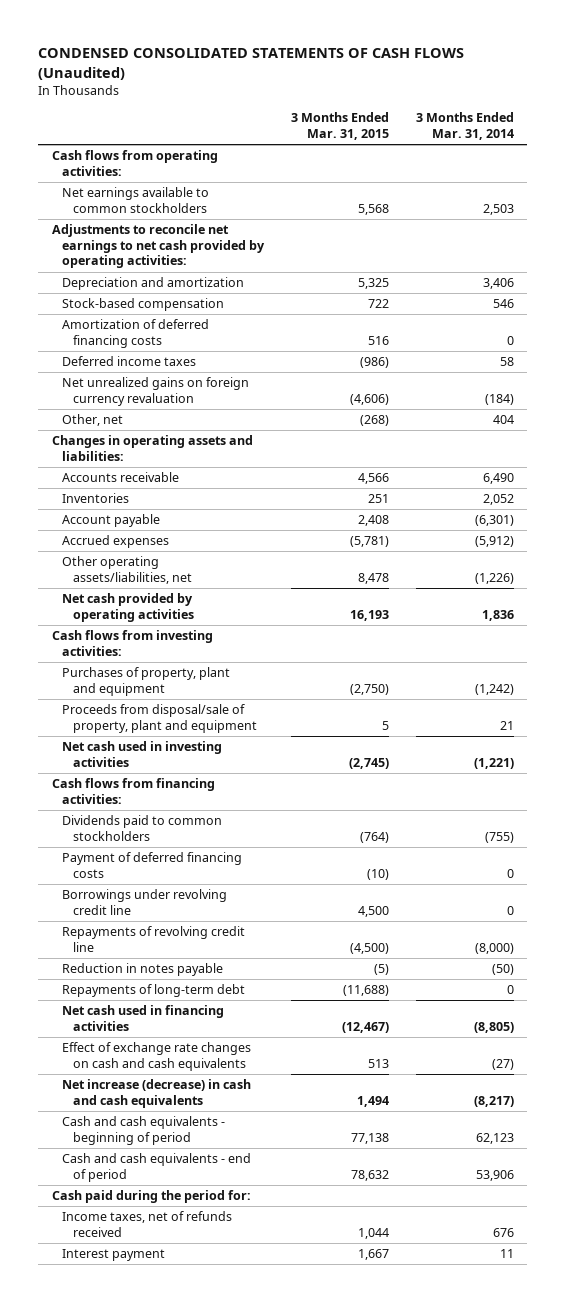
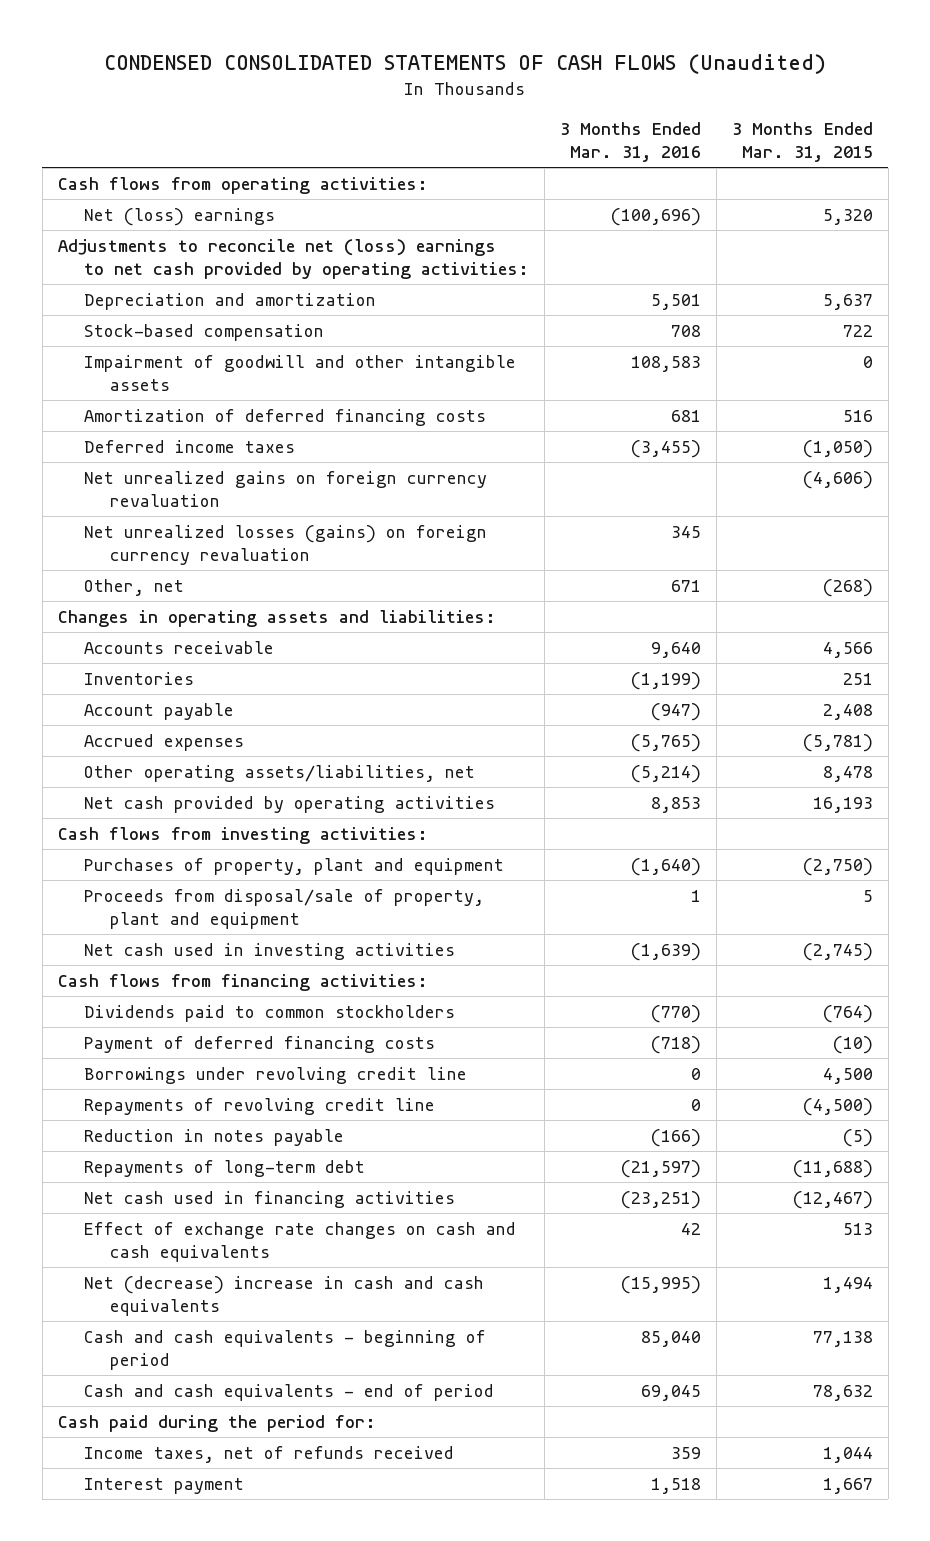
[415,112,514,140] 3 Months Ended Mar. 31, 2014 -> none
none -> [559,122,701,163] 3 Months Ended Mar. 31, 2016
[62,187,210,213] Net earnings available to common stockholders -> [83,207,275,226] Net (loss) earnings
[358,203,390,215] 5,568 -> [822,208,873,225] 5,320
[51,224,266,269] Adjustments to reconcile net earnings to net cash provided by operating activities: -> [57,238,529,279] Adjustments to reconcile net (loss) earnings to net cash provided by operating activities:
[358,278,390,290] 5,325 -> [822,293,873,310] 5,637
none -> [83,354,516,391] Impairment of goodwill and other intangible assets
[360,357,390,369] (986) -> [802,439,873,458] (1,050)
none -> [83,524,487,565] Net unrealized losses (gains) on foreign currency revaluation
[62,1079,252,1108] Net increase (decrease) in cash and cash equivalents -> [83,1275,484,1316] Net (decrease) increase in cash and cash equivalents

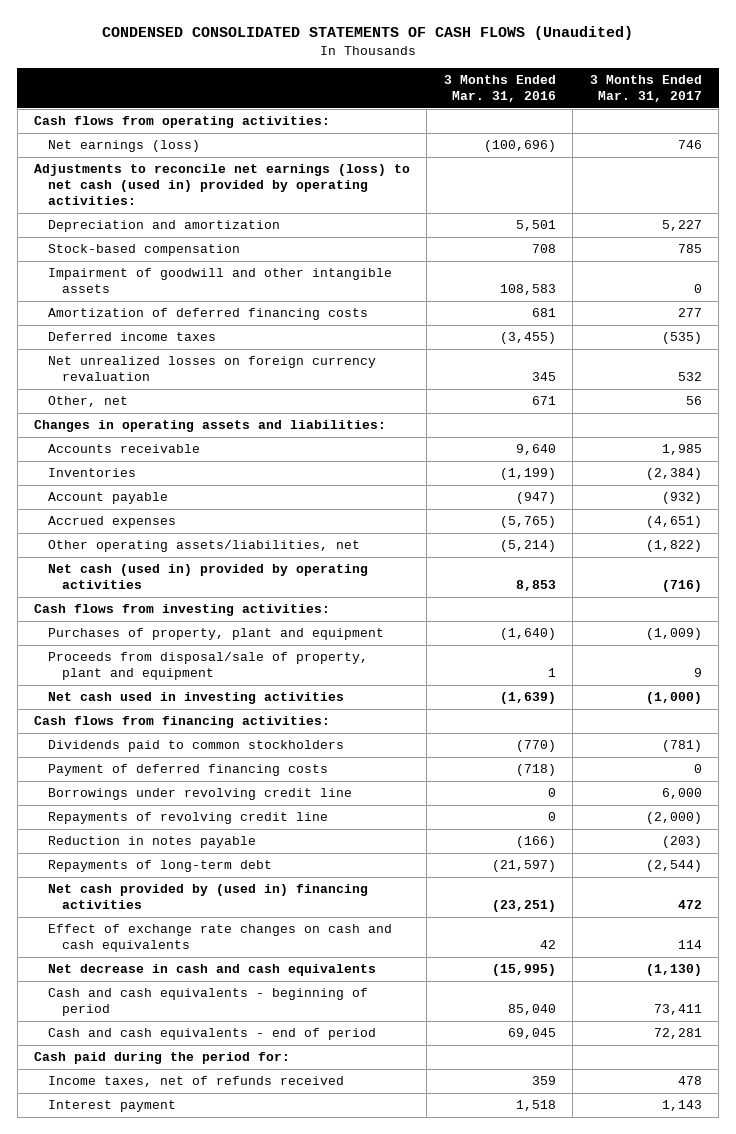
[731,122,873,163] 3 Months Ended Mar. 31, 2015 -> none
none -> [589,74,702,102] 3 Months Ended Mar. 31, 2017
[83,207,275,226] Net (loss) earnings -> [48,140,201,153] Net earnings (loss)
[57,238,529,279] Adjustments to reconcile net (loss) earnings to net cash provided by operating activities: -> [34,164,411,206] Adjustments to reconcile net earnings (loss) to net cash (used in) provided by operating activities:
[83,470,487,507] Net unrealized gains on foreign currency revaluation -> none
[83,524,487,565] Net unrealized losses (gains) on foreign currency revaluation -> [48,356,377,382] Net unrealized losses on foreign currency revaluation
[83,795,495,813] Net cash provided by operating activities -> [48,564,369,590] Net cash (used in) provided by operating activities
[83,1190,455,1208] Net cash used in financing activities -> [48,884,369,910] Net cash provided by (used in) financing activities
[83,1275,484,1316] Net (decrease) increase in cash and cash equivalents -> [48,964,377,977] Net decrease in cash and cash equivalents

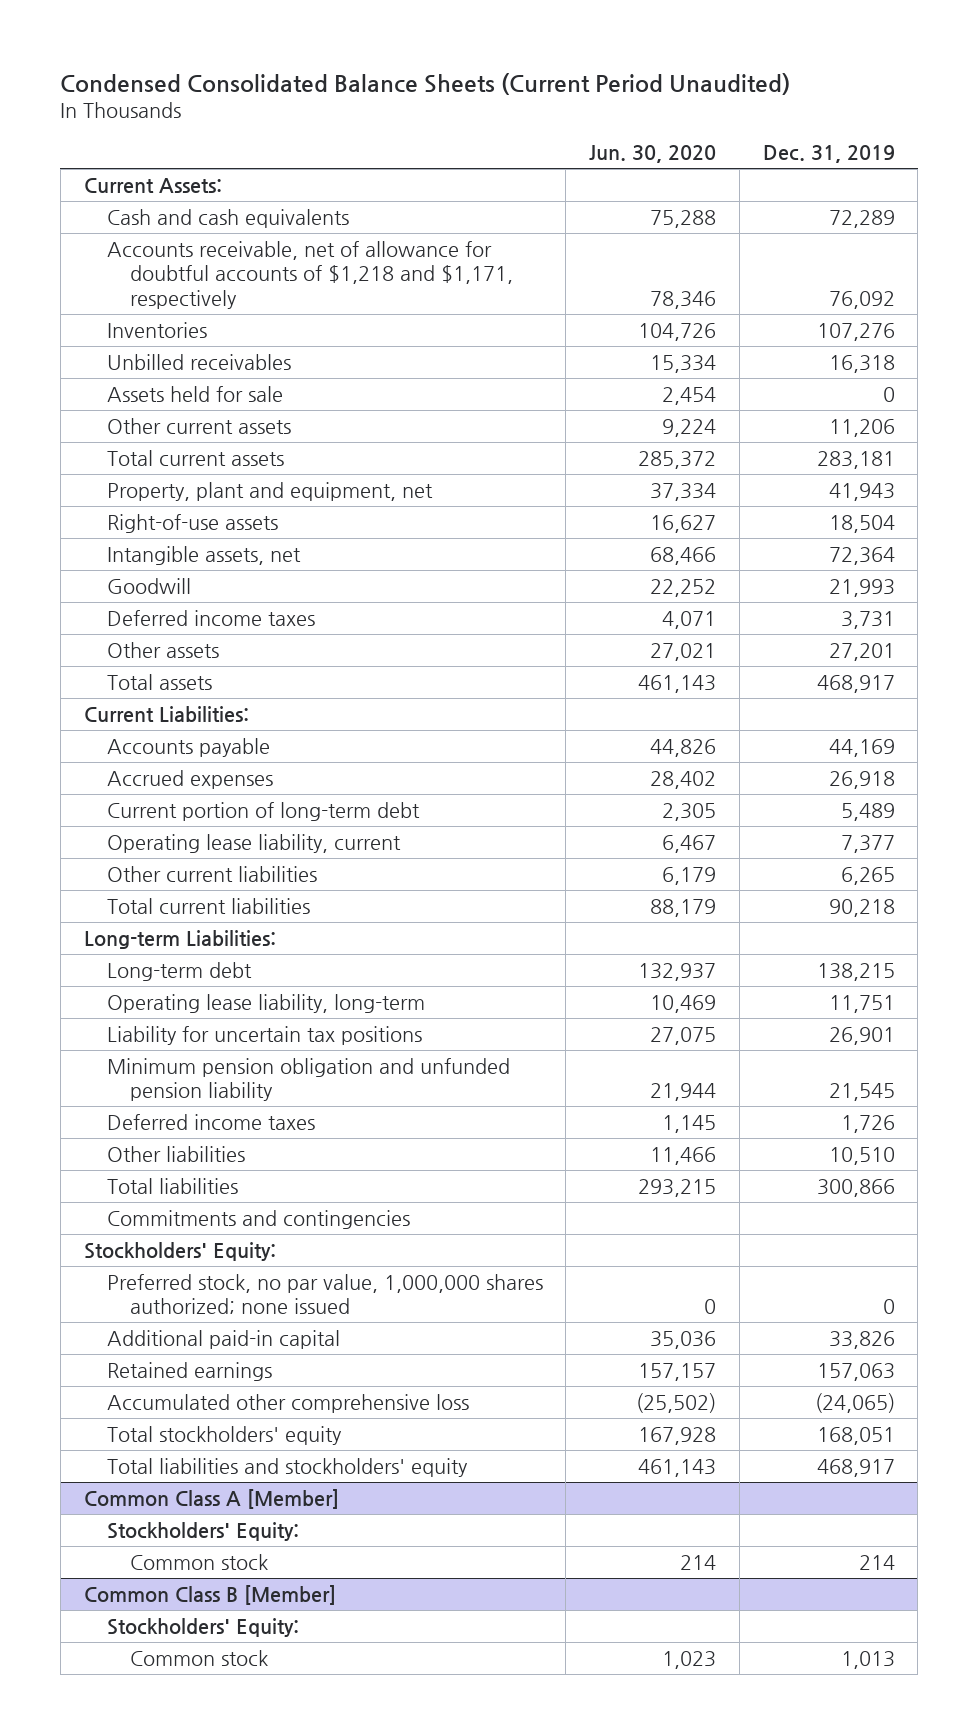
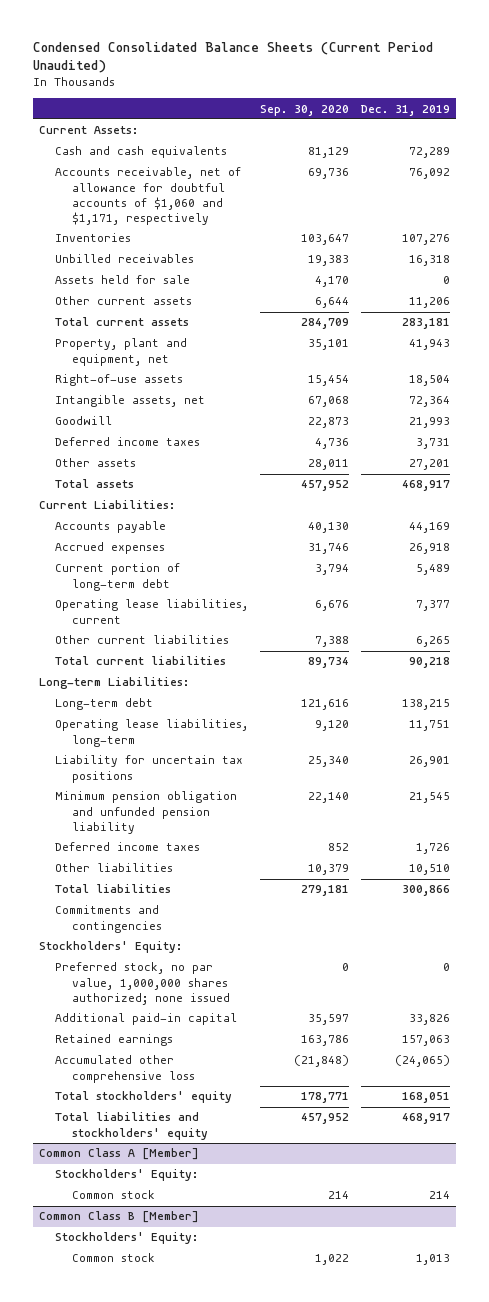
[589,145,717,164] Jun. 30, 2020 -> none
none -> [260,104,350,116] Sep. 30, 2020
[106,240,513,310] Accounts receivable, net of allowance for doubtful accounts of $1,218 and $1,171, respectively -> [55,167,242,226] Accounts receivable, net of allowance for doubtful accounts of $1,060 and $1,171, respectively
[106,833,401,853] Operating lease liability, current -> [55,599,249,624] Operating lease liabilities, current
[106,993,425,1013] Operating lease liability, long-term -> [55,719,249,747] Operating lease liabilities, long-term

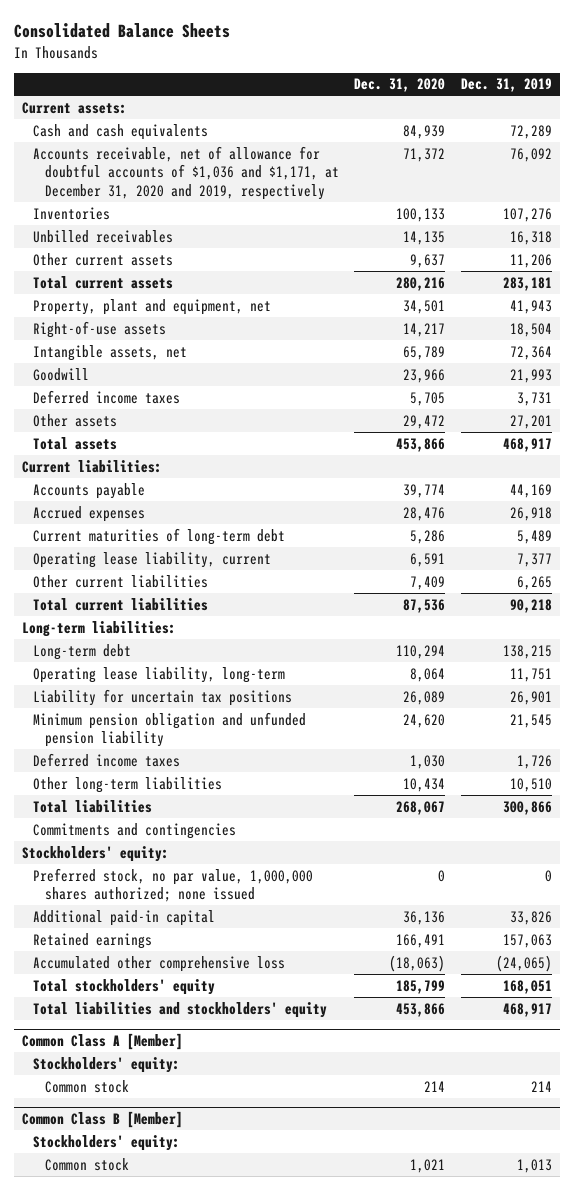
[33,41,434,74] Condensed Consolidated Balance Sheets (Current Period Unaudited) -> [13,23,230,39] Consolidated Balance Sheets
[260,104,350,116] Sep. 30, 2020 -> none
none -> [354,78,446,93] Dec. 31, 2020
[39,126,139,135] Current Assets: -> [21,101,127,114] Current assets:
[55,167,242,226] Accounts receivable, net of allowance for doubtful accounts of $1,060 and $1,171, respectively -> [33,145,339,200] Accounts receivable, net of allowance for doubtful accounts of $1,036 and $1,171, at December 31, 2020 and 2019, respectively
[55,275,191,285] Assets held for sale -> none
[39,500,176,510] Current Liabilities: -> [21,459,162,473] Current liabilities:
[55,563,181,591] Current portion of long-term debt -> [33,527,286,545] Current maturities of long-term debt
[55,599,249,624] Operating lease liabilities, current -> [33,551,272,568] Operating lease liability, current
[39,677,190,690] Long-term Liabilities: -> [21,620,176,637] Long-term liabilities:
[55,719,249,747] Operating lease liabilities, long-term -> [33,666,286,683] Operating lease liability, long-term
[55,863,174,873] Other liabilities -> [33,776,223,793] Other long-term liabilities
[39,941,183,954] Stockholders' Equity: -> [21,845,169,862] Stockholders' equity:
[55,1169,199,1182] Stockholders' Equity: -> [33,1056,181,1073] Stockholders' equity:
[55,1232,199,1245] Stockholders' Equity: -> [33,1134,181,1151] Stockholders' equity:

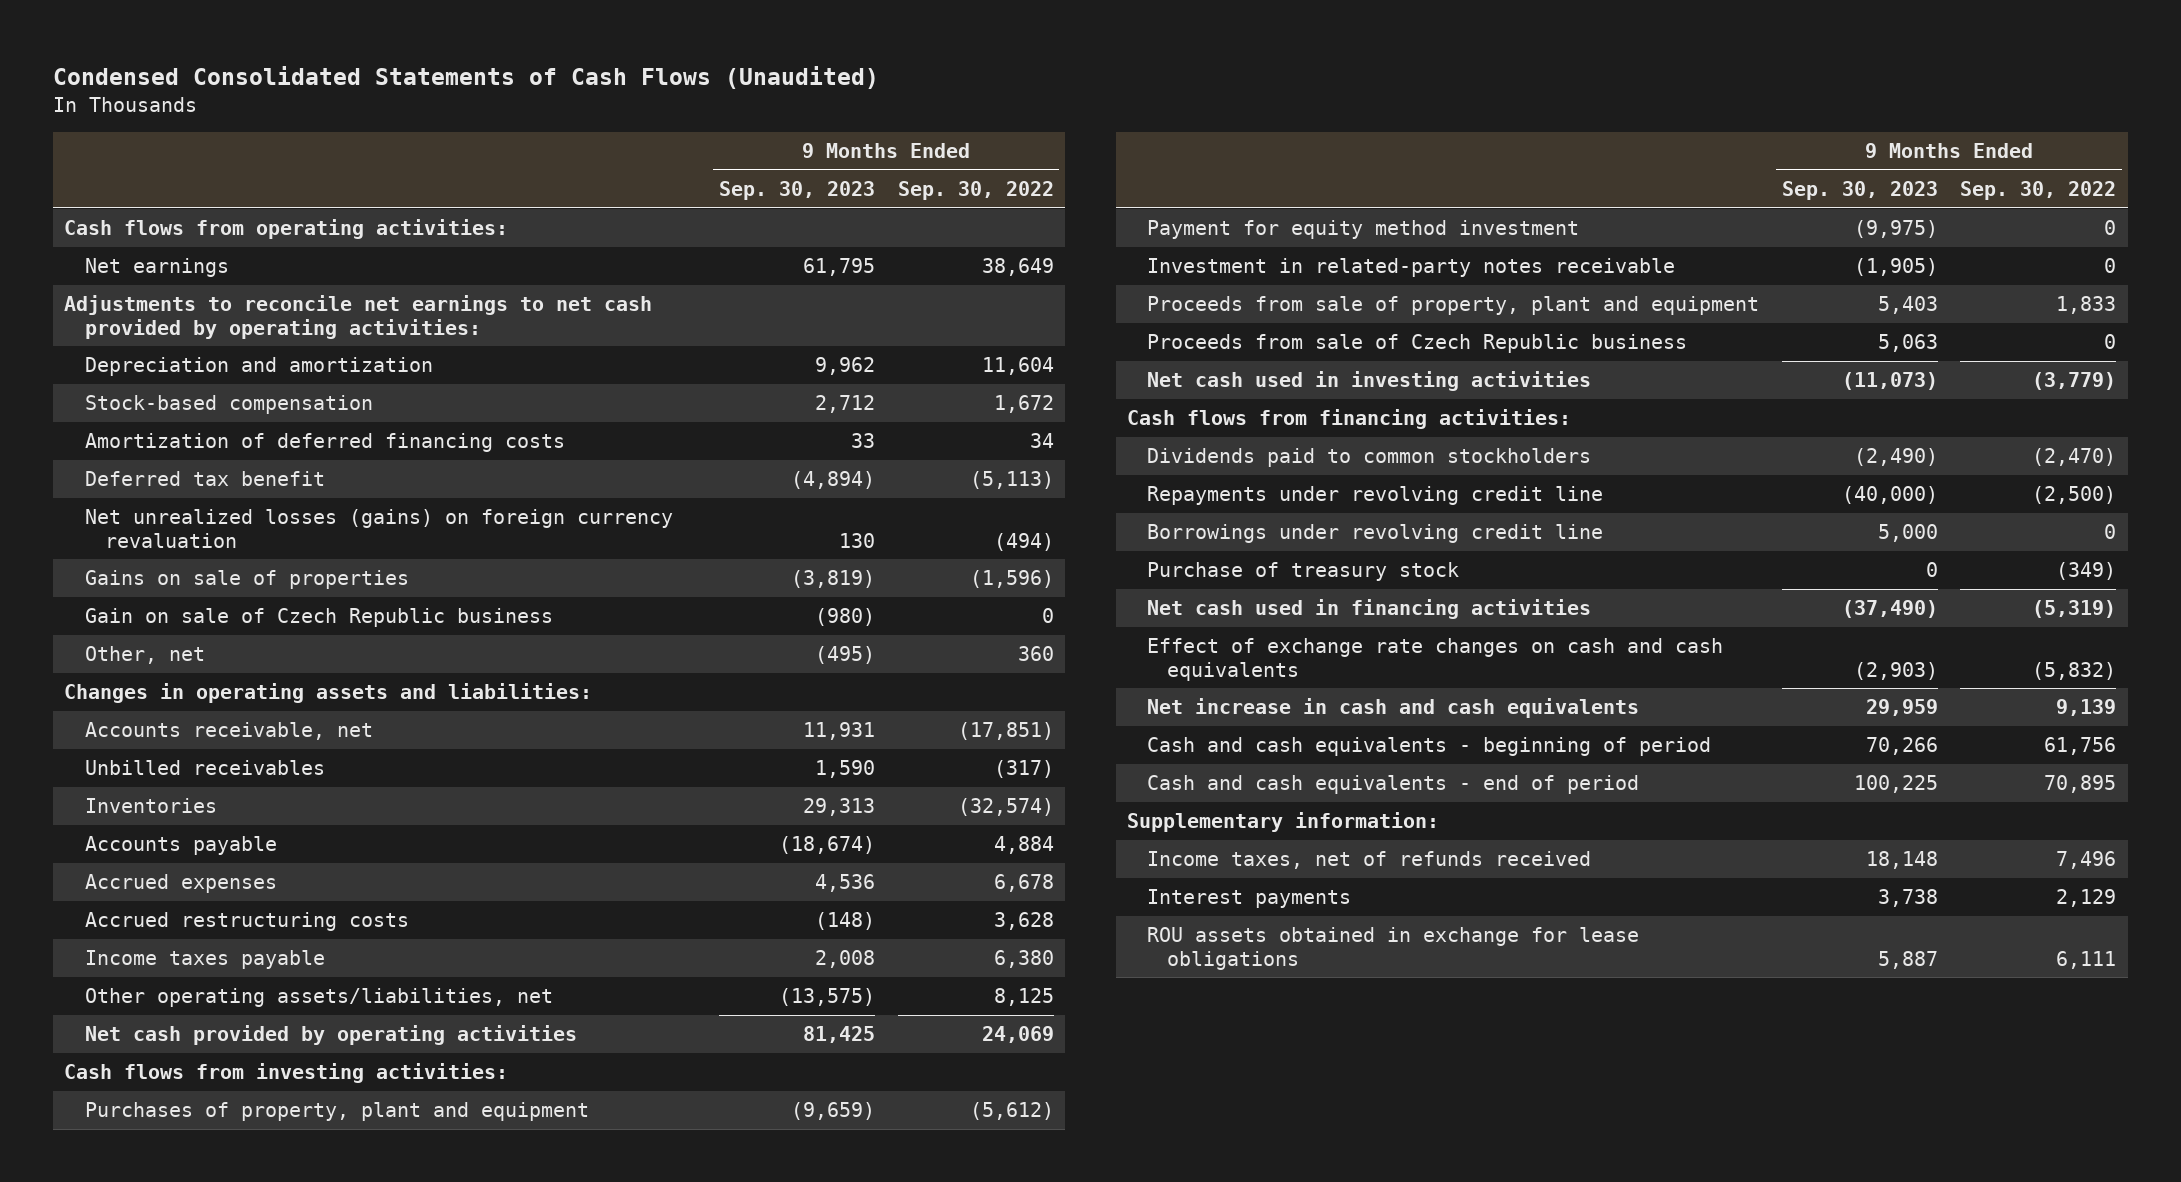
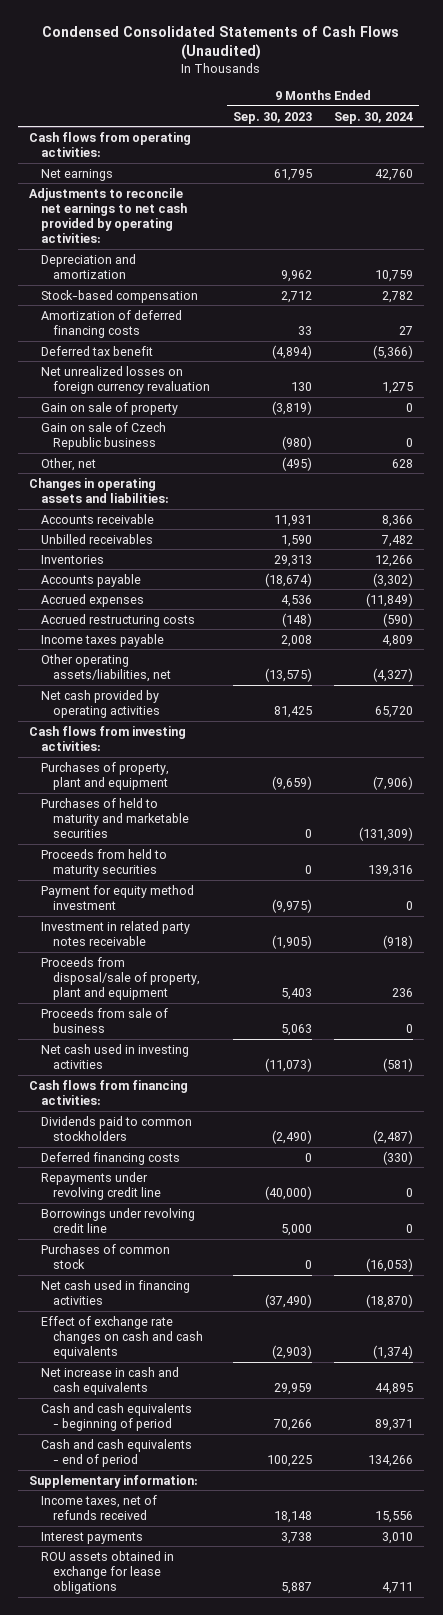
[897,181,1054,201] Sep. 30, 2022 -> none
none -> [334,111,414,124] Sep. 30, 2024
[84,509,673,548] Net unrealized losses (gains) on foreign currency revaluation -> [41,365,211,394] Net unrealized losses on foreign currency revaluation
[84,570,409,590] Gains on sale of properties -> [41,401,179,415] Gain on sale of property
[84,722,373,741] Accounts receivable, net -> [41,513,155,524] Accounts receivable
none -> [41,797,190,838] Purchases of held to maturity and marketable securities
none -> [41,848,168,877] Proceeds from held to maturity securities
[1146,258,1675,278] Investment in related-party notes receivable -> [41,920,191,946] Investment in related party notes receivable
[1146,296,1759,316] Proceeds from sale of property, plant and equipment -> [41,956,201,1000] Proceeds from disposal/sale of property, plant and equipment
[1146,334,1687,354] Proceeds from sale of Czech Republic business -> [41,1007,169,1033] Proceeds from sale of business
none -> [41,1151,181,1165] Deferred financing costs
[1146,562,1459,582] Purchase of treasury stock -> [41,1243,171,1269] Purchases of common stock

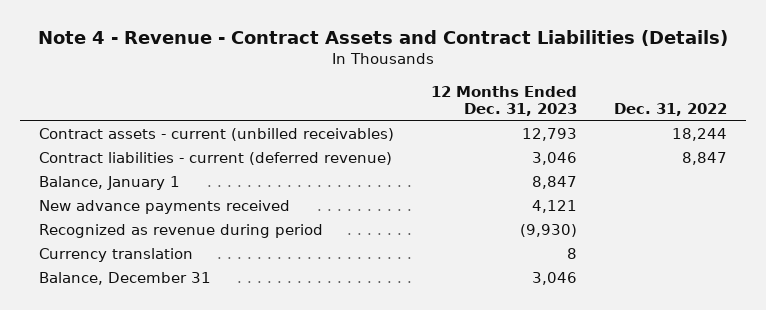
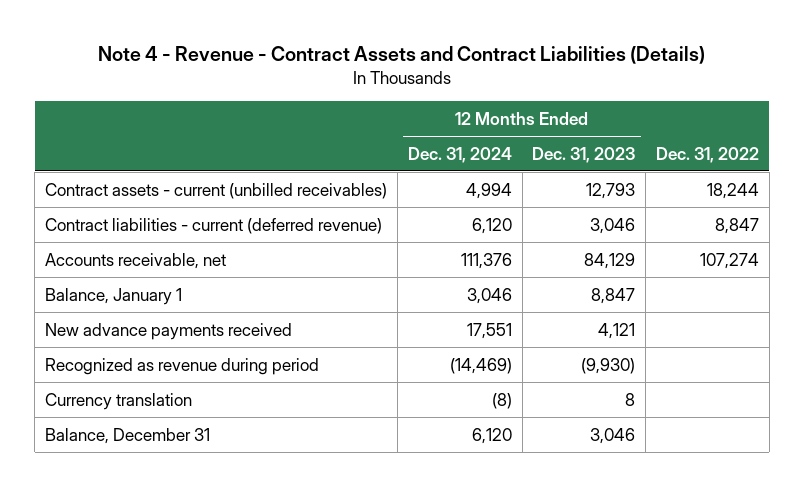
none -> [407,146,512,163] Dec. 31, 2024
none -> [45,252,227,269] Accounts receivable, net

